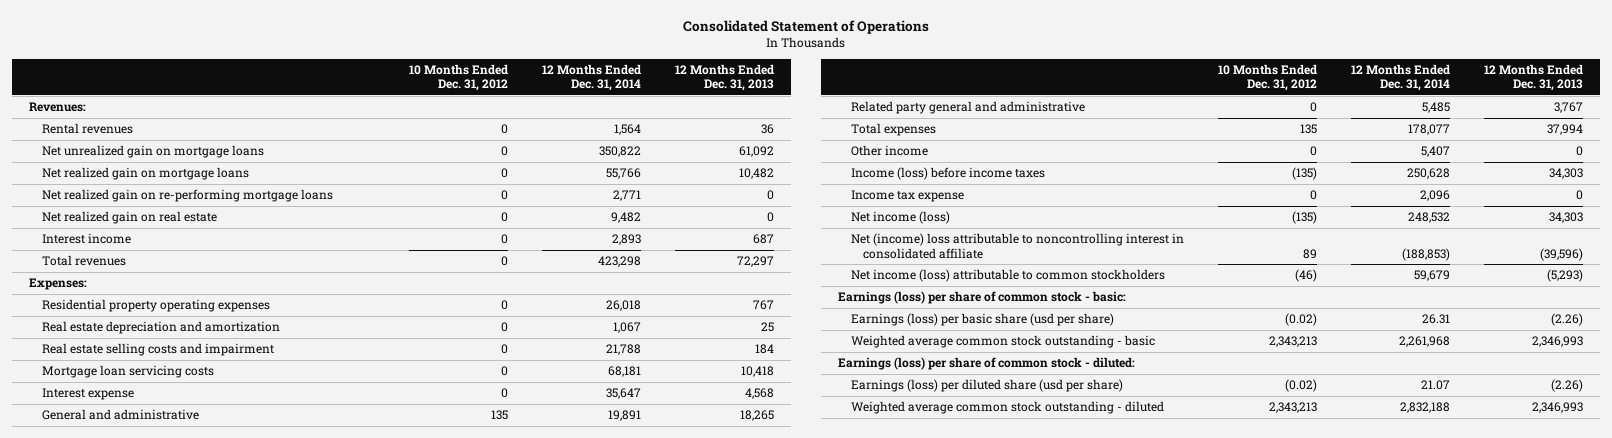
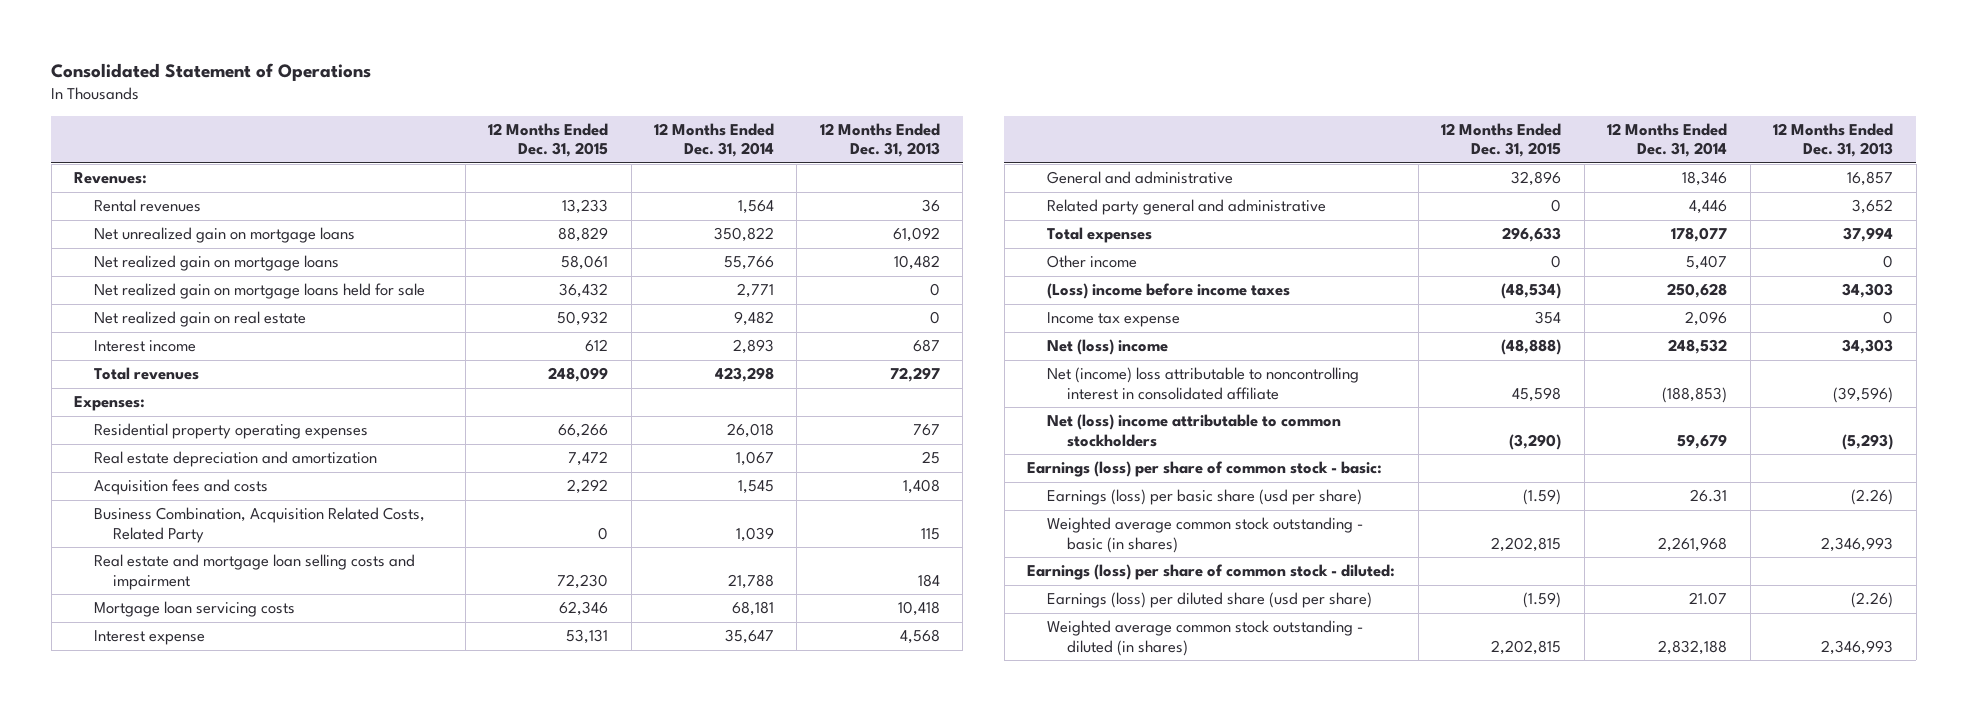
[408,63,508,92] 10 Months Ended Dec. 31, 2012 -> none
none -> [488,123,609,158] 12 Months Ended Dec. 31, 2015
[41,189,333,203] Net realized gain on re-performing mortgage loans -> [93,283,425,300] Net realized gain on mortgage loans held for sale
none -> [93,479,268,496] Acquisition fees and costs
none -> [93,507,425,543] Business Combination, Acquisition Related Costs, Related Party
[41,343,274,357] Real estate selling costs and impairment -> [93,554,415,590] Real estate and mortgage loan selling costs and impairment
[608,410,642,422] 19,891 -> [1682,171,1728,187] 18,346
[740,410,775,422] 18,265 -> [1847,171,1894,187] 16,857
[1422,102,1451,114] 5,485 -> [1689,200,1728,215] 4,446
[1554,102,1584,114] 3,767 -> [1852,199,1894,215] 3,652
[850,167,1045,181] Income (loss) before income taxes -> [1047,283,1291,300] (Loss) income before income taxes
[850,211,950,225] Net income (loss) -> [1047,339,1169,356] Net (loss) income
[850,269,1165,283] Net income (loss) attributable to common stockholders -> [1047,414,1342,447] Net (loss) income attributable to common stockholders
[850,335,1155,349] Weighted average common stock outstanding - basic -> [1047,517,1364,553] Weighted average common stock outstanding - basic (in shares)
[850,401,1164,415] Weighted average common stock outstanding - diluted -> [1047,620,1364,656] Weighted average common stock outstanding - diluted (in shares)

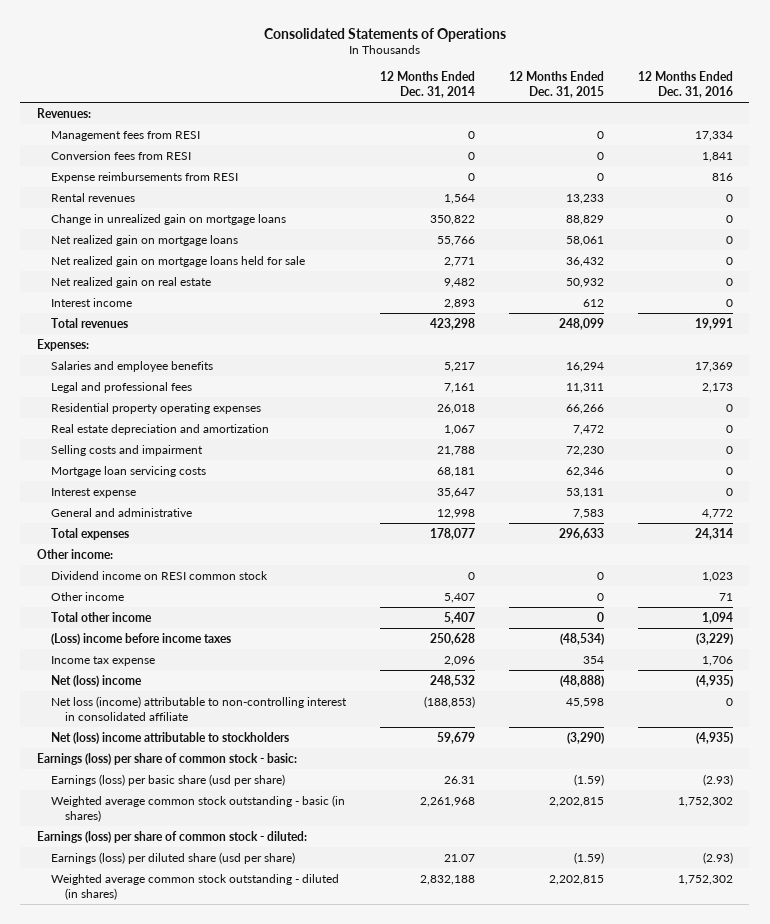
[51,62,372,81] Consolidated Statement of Operations -> [263,27,506,42] Consolidated Statements of Operations
[819,123,940,158] 12 Months Ended Dec. 31, 2013 -> none
none -> [637,70,733,98] 12 Months Ended Dec. 31, 2016
none -> [51,130,201,141] Management fees from RESI
none -> [51,150,192,160] Conversion fees from RESI
none -> [51,171,239,183] Expense reimbursements from RESI
[93,227,355,244] Net unrealized gain on mortgage loans -> [51,213,287,225] Change in unrealized gain on mortgage loans
none -> [51,360,214,372] Salaries and employee benefits
none -> [51,381,193,393] Legal and professional fees
[93,479,268,496] Acquisition fees and costs -> none
[93,507,425,543] Business Combination, Acquisition Related Costs, Related Party -> none
[93,554,415,590] Real estate and mortgage loan selling costs and impairment -> [51,444,204,456] Selling costs and impairment
[1047,199,1327,216] Related party general and administrative -> none
[1511,171,1562,187] 32,896 -> [572,508,604,519] 7,583
[1682,171,1728,187] 18,346 -> [437,508,476,519] 12,998
none -> [37,548,114,559] Other income:
none -> [51,570,269,580] Dividend income on RESI common stock
none -> [51,611,153,622] Total other income
[1047,367,1360,400] Net (income) loss attributable to noncontrolling interest in consolidated affiliate -> [51,695,348,721] Net loss (income) attributable to non-controlling interest in consolidated affiliate
[1047,414,1342,447] Net (loss) income attributable to common stockholders -> [51,731,290,744] Net (loss) income attributable to stockholders

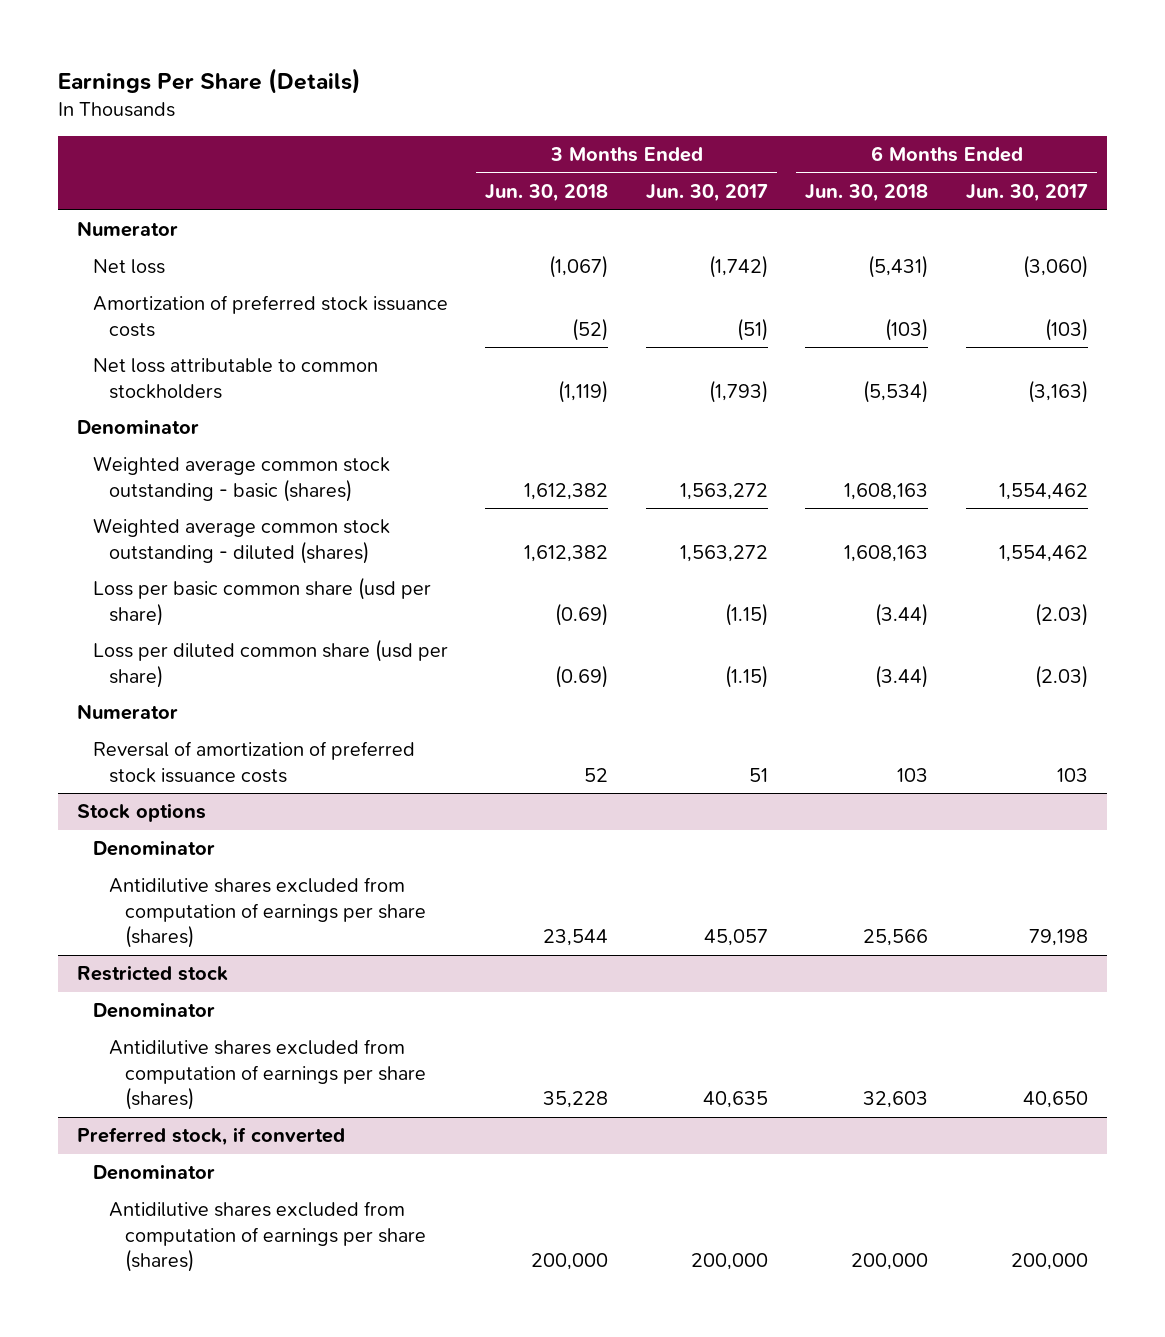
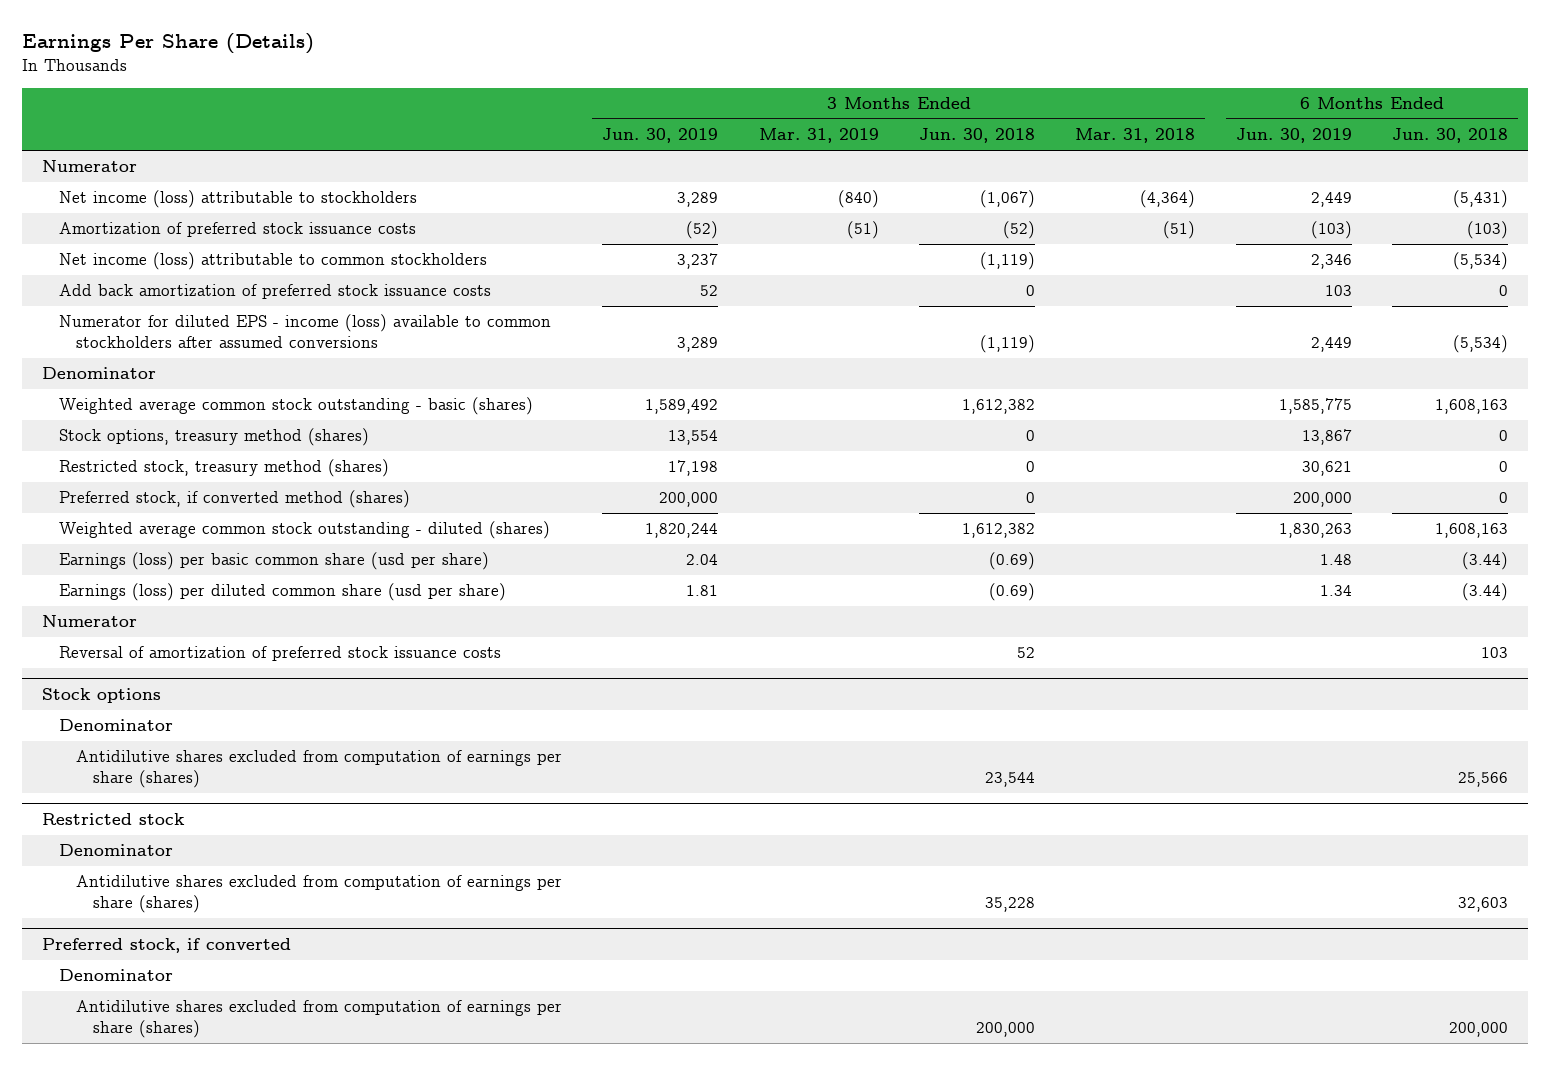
[645,184,768,203] Jun. 30, 2017 -> none
[965,184,1088,203] Jun. 30, 2017 -> none
none -> [602,128,719,144] Jun. 30, 2019
none -> [758,128,879,144] Mar. 31, 2019
none -> [1075,128,1196,144] Mar. 31, 2018
none -> [1235,128,1352,144] Jun. 30, 2019
[92,259,165,275] Net loss -> [59,190,418,209] Net income (loss) attributable to stockholders
[92,358,378,399] Net loss attributable to common stockholders -> [59,252,488,271] Net income (loss) attributable to common stockholders
none -> [59,284,492,300] Add back amortization of preferred stock issuance costs
none -> [59,314,552,349] Numerator for diluted EPS - income (loss) available to common stockholders after assumed conversions
none -> [59,428,370,447] Stock options, treasury method (shares)
none -> [59,459,390,478] Restricted stock, treasury method (shares)
none -> [59,490,411,509] Preferred stock, if converted method (shares)
[92,577,431,626] Loss per basic common share (usd per share) -> [59,552,490,571] Earnings (loss) per basic common share (usd per share)
[92,639,448,688] Loss per diluted common share (usd per share) -> [59,583,507,602] Earnings (loss) per diluted common share (usd per share)

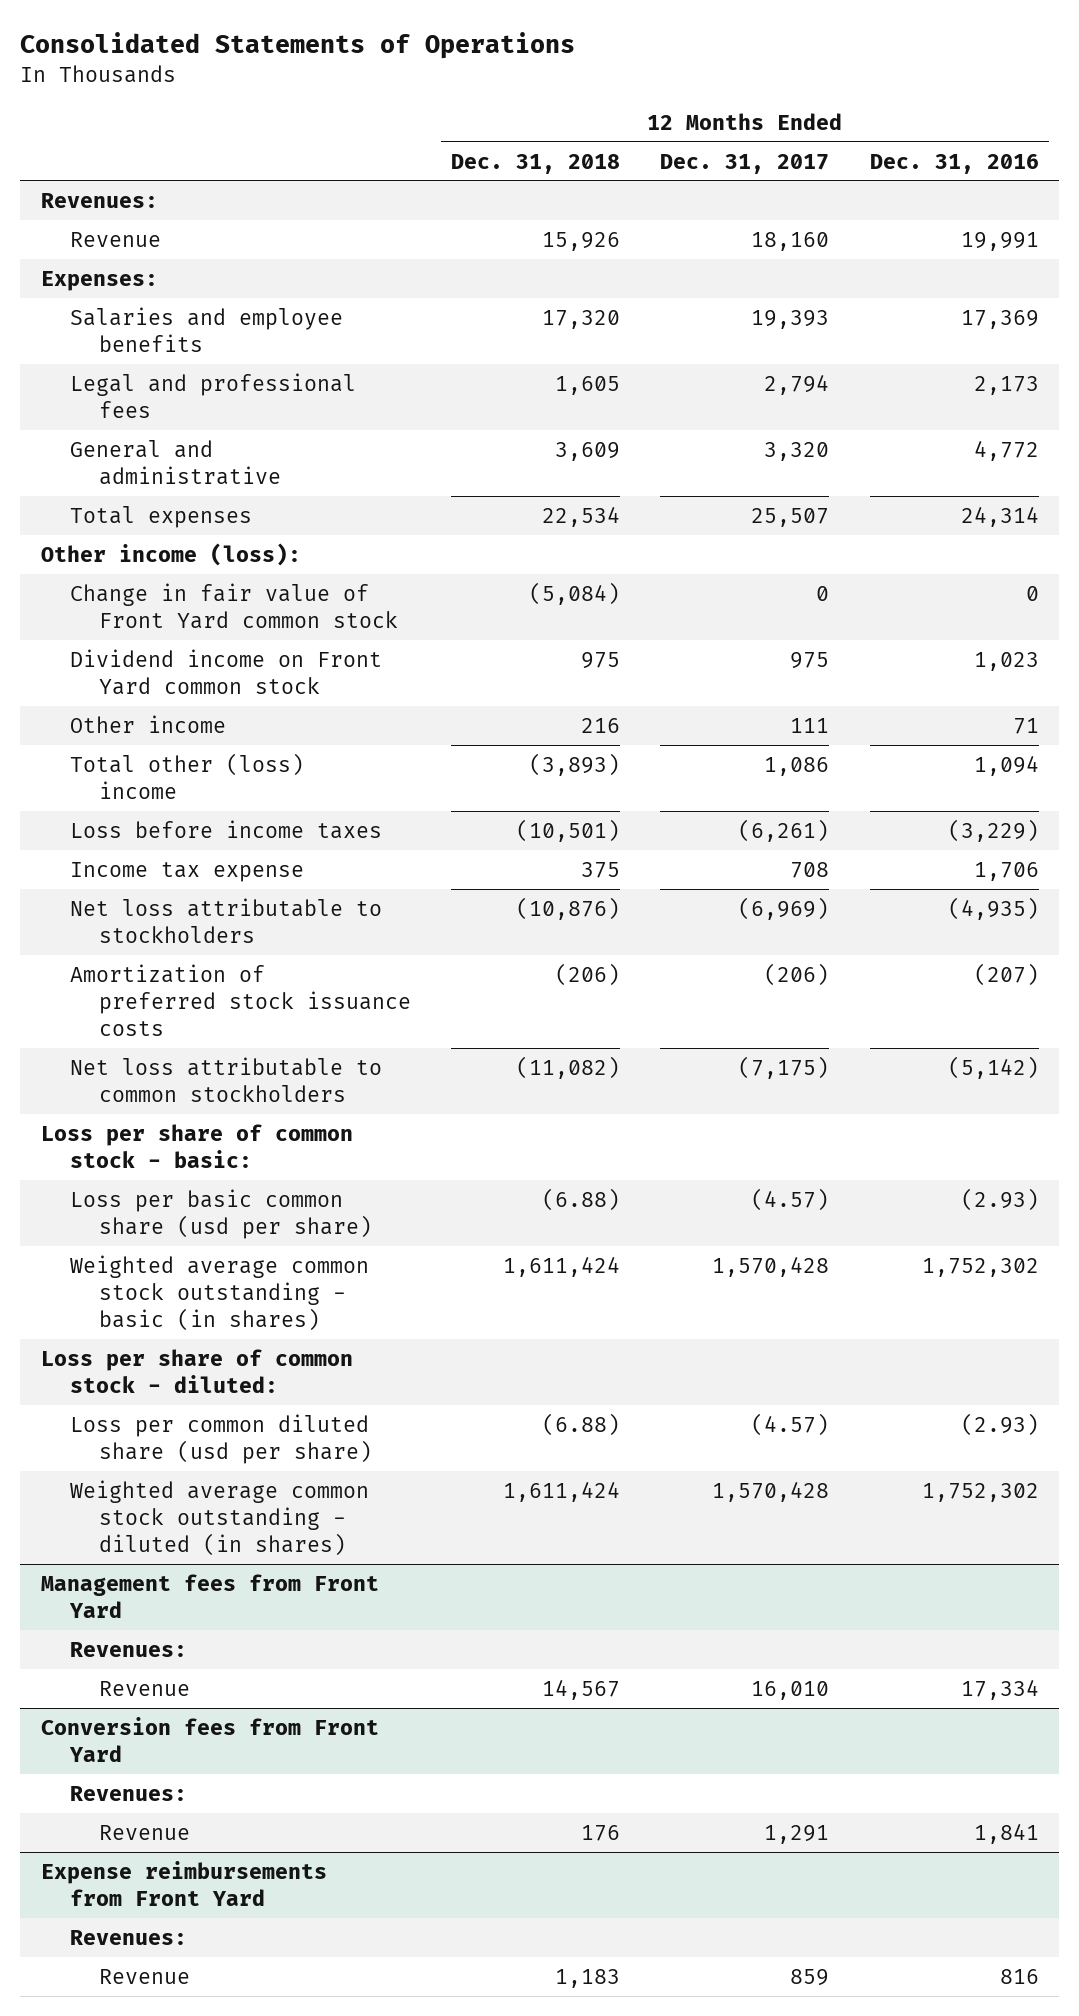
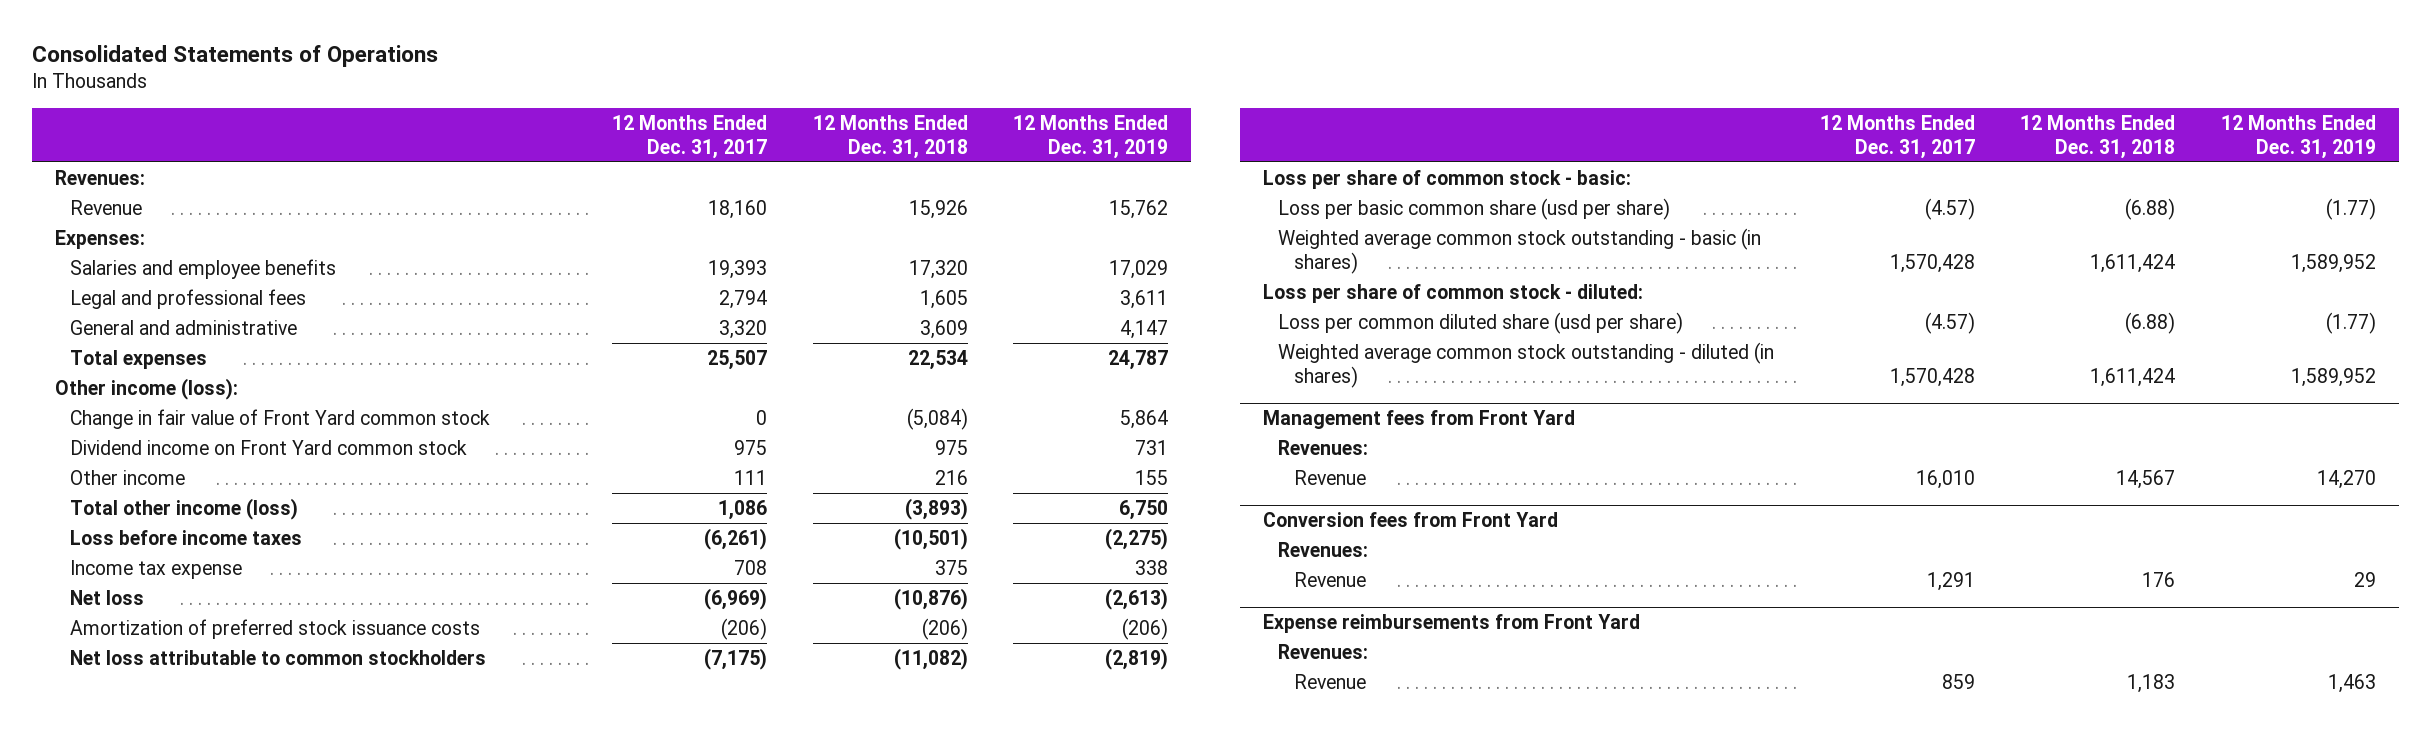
[869,153,1039,174] Dec. 31, 2016 -> none
none -> [1013,114,1169,159] 12 Months Ended Dec. 31, 2019
[69,752,304,799] Total other (loss) income -> [70,497,299,520] Total other income (loss)
[69,897,382,943] Net loss attributable to stockholders -> [70,589,145,605] Net loss

